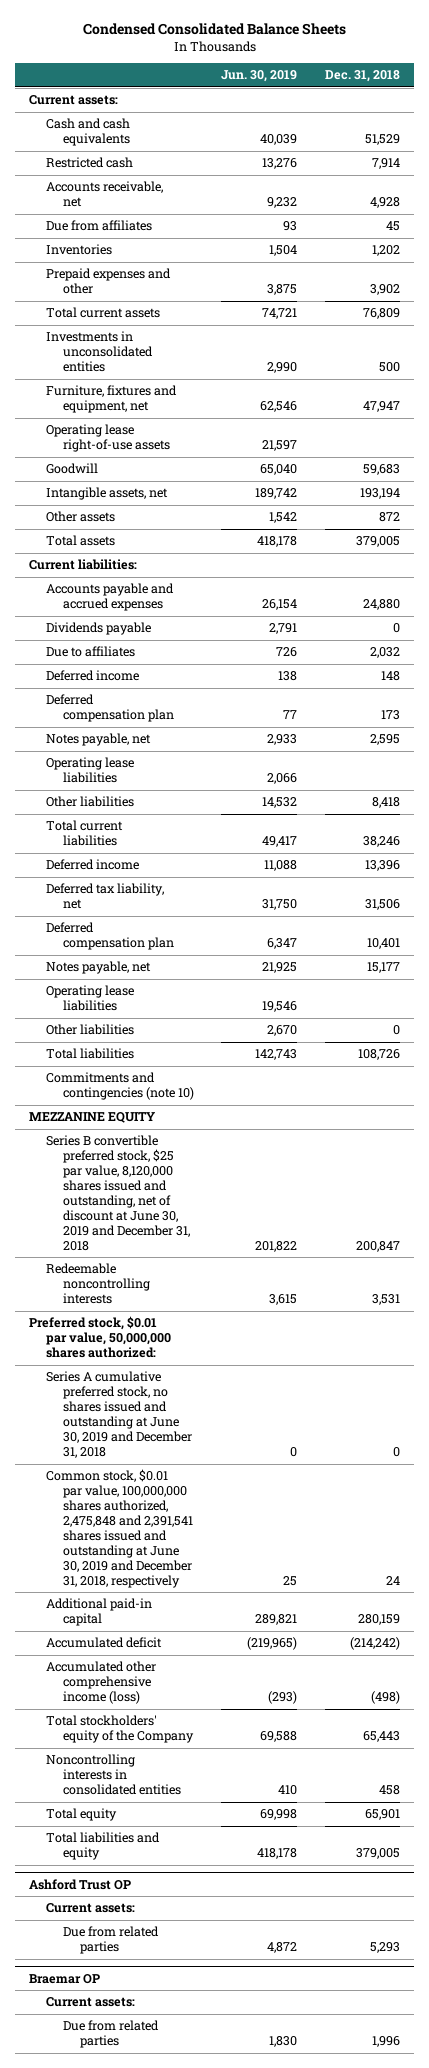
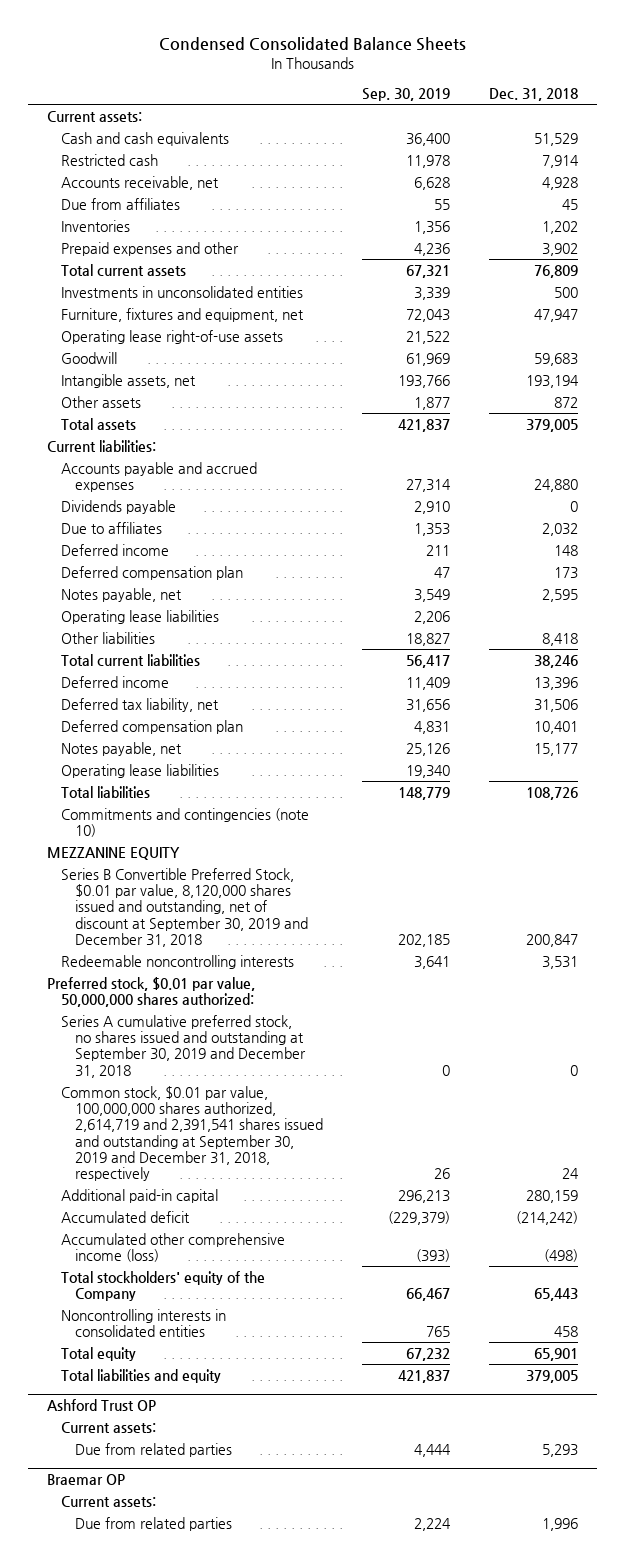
[221,70,298,83] Jun. 30, 2019 -> none
none -> [361,87,450,101] Sep. 30, 2019
[45,1024,134,1036] Other liabilities -> none
[45,1135,190,1251] Series B convertible preferred stock, $25 par value, 8,120,000 shares issued and outstanding, net of discount at June 30, 2019 and December 31, 2018 -> [61,867,309,947] Series B Convertible Preferred Stock, $0.01 par value, 8,120,000 shares issued and outstanding, net of discount at September 30, 2019 and December 31, 2018
[45,1371,192,1458] Series A cumulative preferred stock, no shares issued and outstanding at June 30, 2019 and December 31, 2018 -> [61,1014,307,1078] Series A cumulative preferred stock, no shares issued and outstanding at September 30, 2019 and December 31, 2018
[45,1469,193,1588] Common stock, $0.01 par value, 100,000,000 shares authorized, 2,475,848 and 2,391,541 shares issued and outstanding at June 30, 2019 and December 31, 2018, respectively -> [61,1085,324,1181] Common stock, $0.01 par value, 100,000,000 shares authorized, 2,614,719 and 2,391,541 shares issued and outstanding at September 30, 2019 and December 31, 2018, respectively

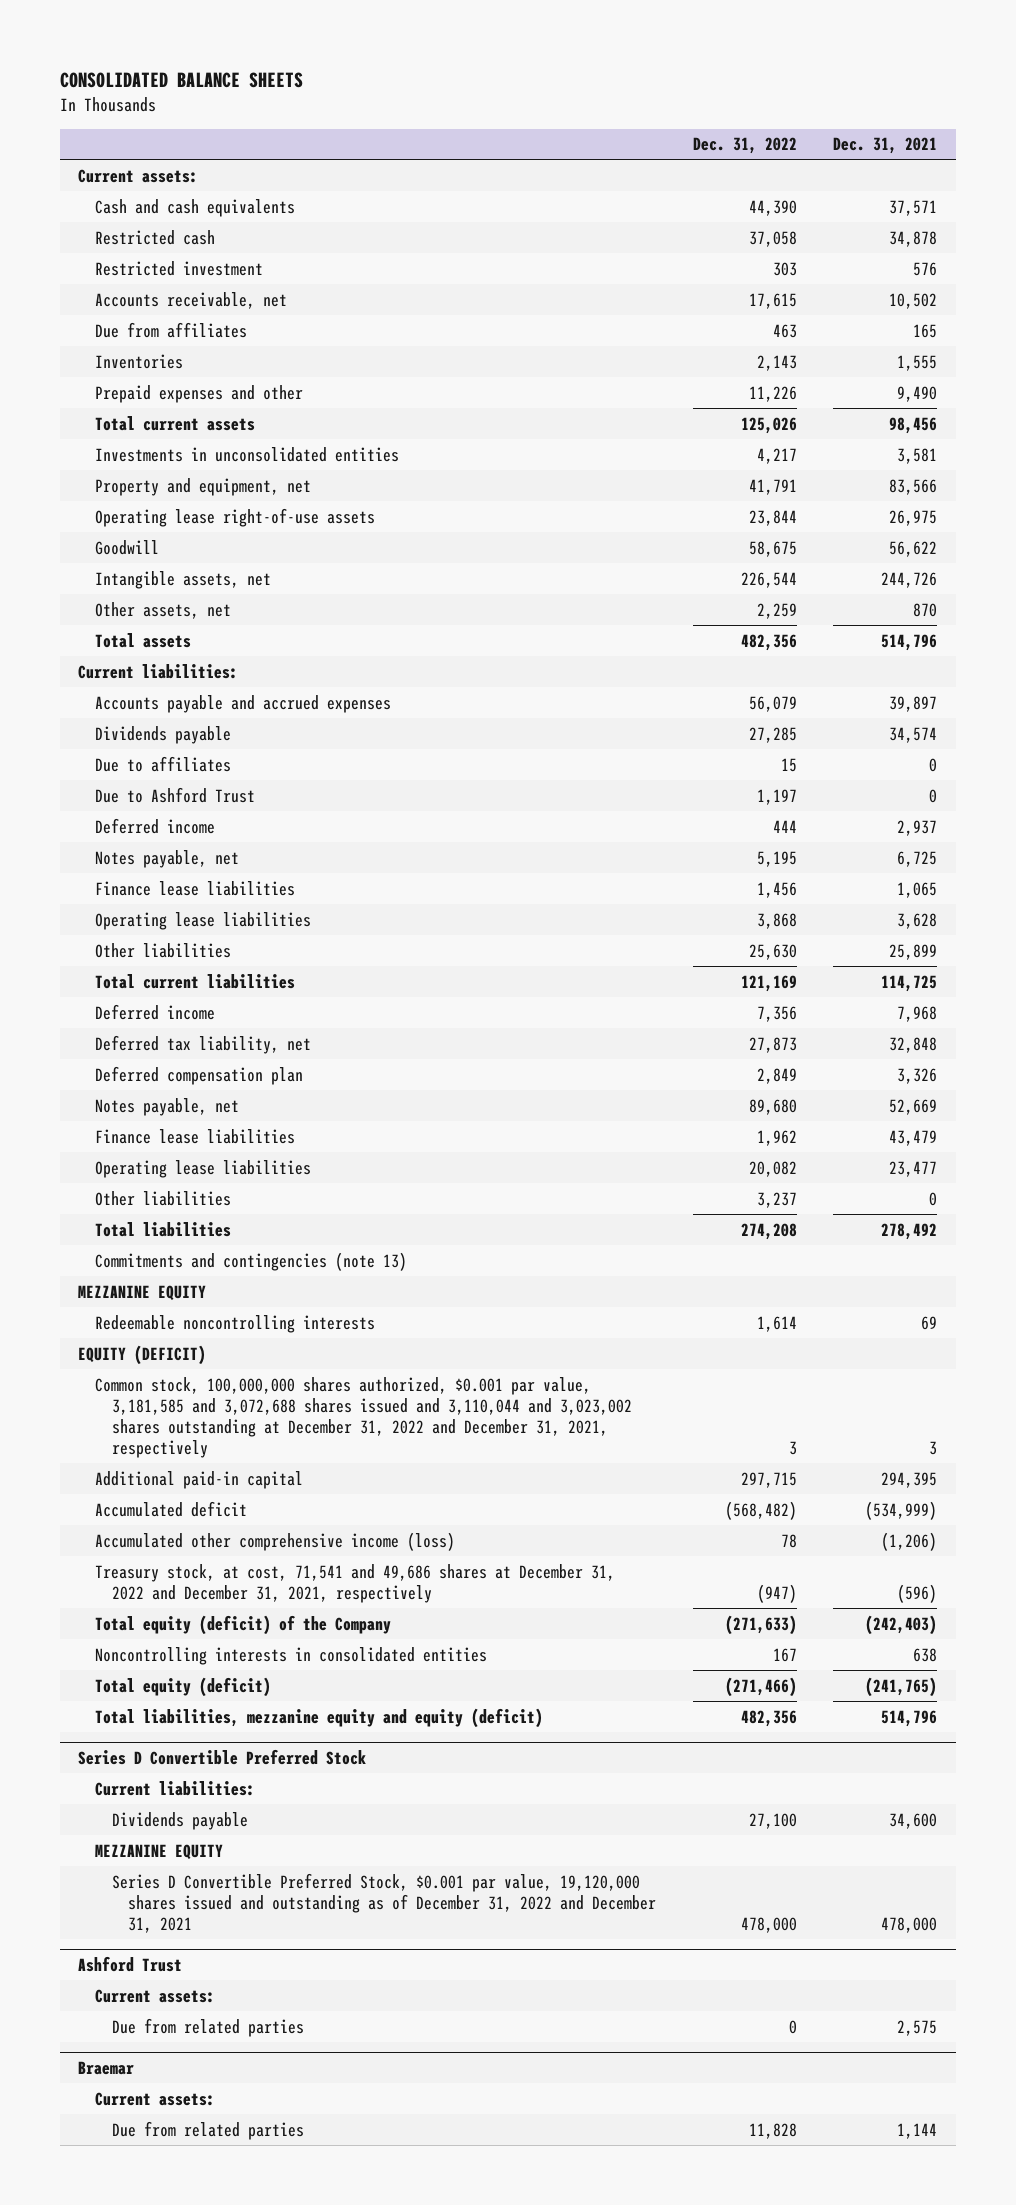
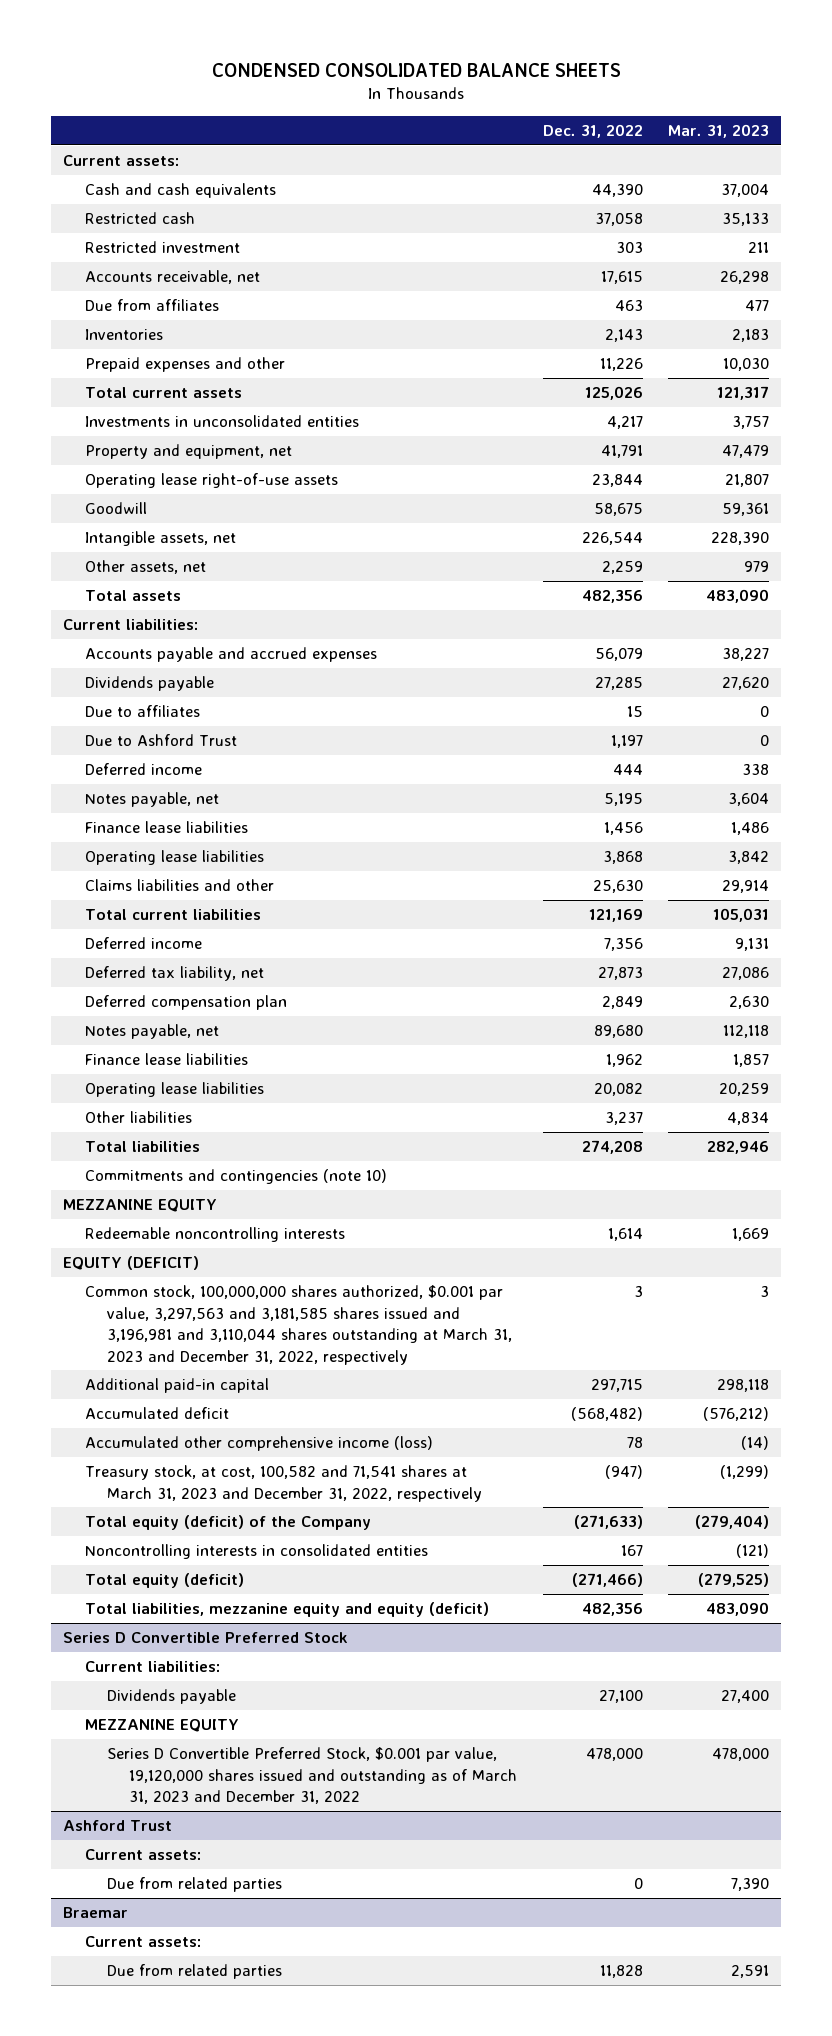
[59,72,303,89] CONSOLIDATED BALANCE SHEETS -> [212,62,622,77] CONDENSED CONSOLIDATED BALANCE SHEETS
[833,137,938,155] Dec. 31, 2021 -> none
none -> [667,124,769,139] Mar. 31, 2023
[94,942,231,958] Other liabilities -> [85,878,275,891] Claims liabilities and other
[94,1251,407,1271] Commitments and contingencies (note 13) -> [85,1168,388,1184] Commitments and contingencies (note 10)
[94,1376,632,1458] Common stock, 100,000,000 shares authorized, $0.001 par value, 3,181,585 and 3,072,688 shares issued and 3,110,044 and 3,023,002 shares outstanding at December 31, 2022 and December 31, 2021, respectively -> [85,1284,513,1365] Common stock, 100,000,000 shares authorized, $0.001 par value, 3,297,563 and 3,181,585 shares issued and 3,196,981 and 3,110,044 shares outstanding at March 31, 2023 and December 31, 2022, respectively
[94,1563,615,1603] Treasury stock, at cost, 71,541 and 49,686 shares at December 31, 2022 and December 31, 2021, respectively -> [85,1464,483,1502] Treasury stock, at cost, 100,582 and 71,541 shares at March 31, 2023 and December 31, 2022, respectively
[111,1872,657,1933] Series D Convertible Preferred Stock, $0.001 par value, 19,120,000 shares issued and outstanding as of December 31, 2022 and December 31, 2021 -> [107,1746,518,1805] Series D Convertible Preferred Stock, $0.001 par value, 19,120,000 shares issued and outstanding as of March 31, 2023 and December 31, 2022

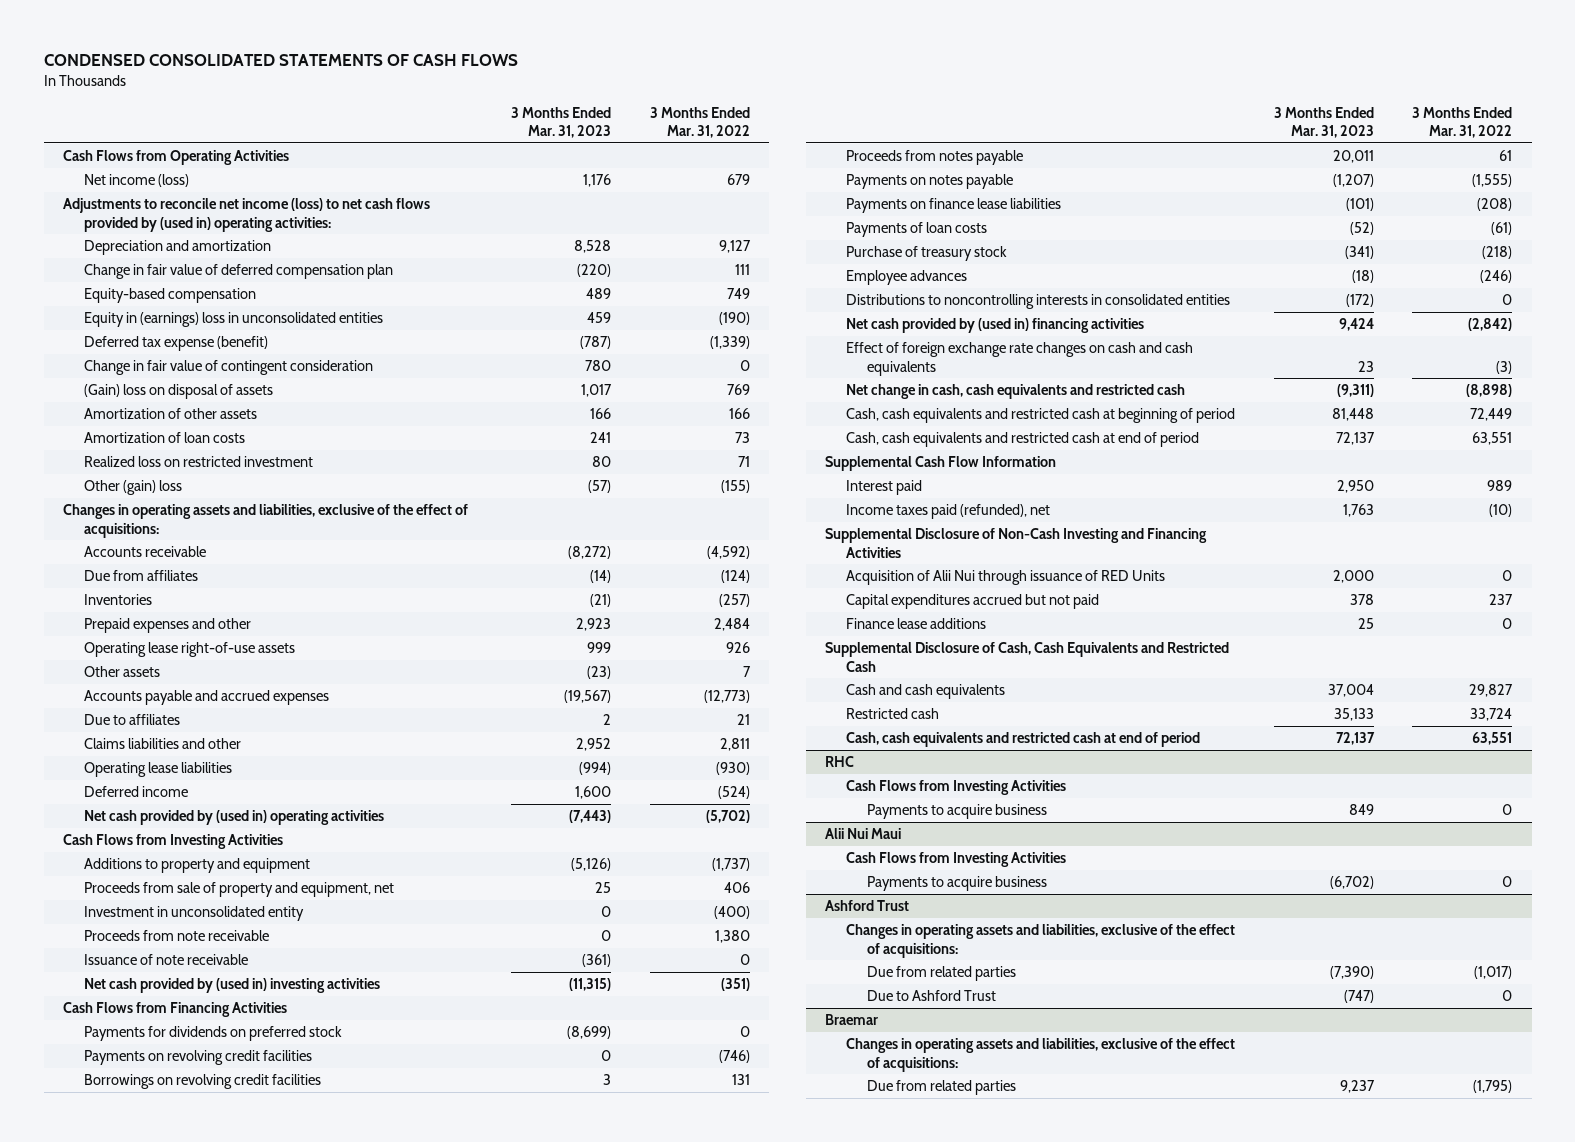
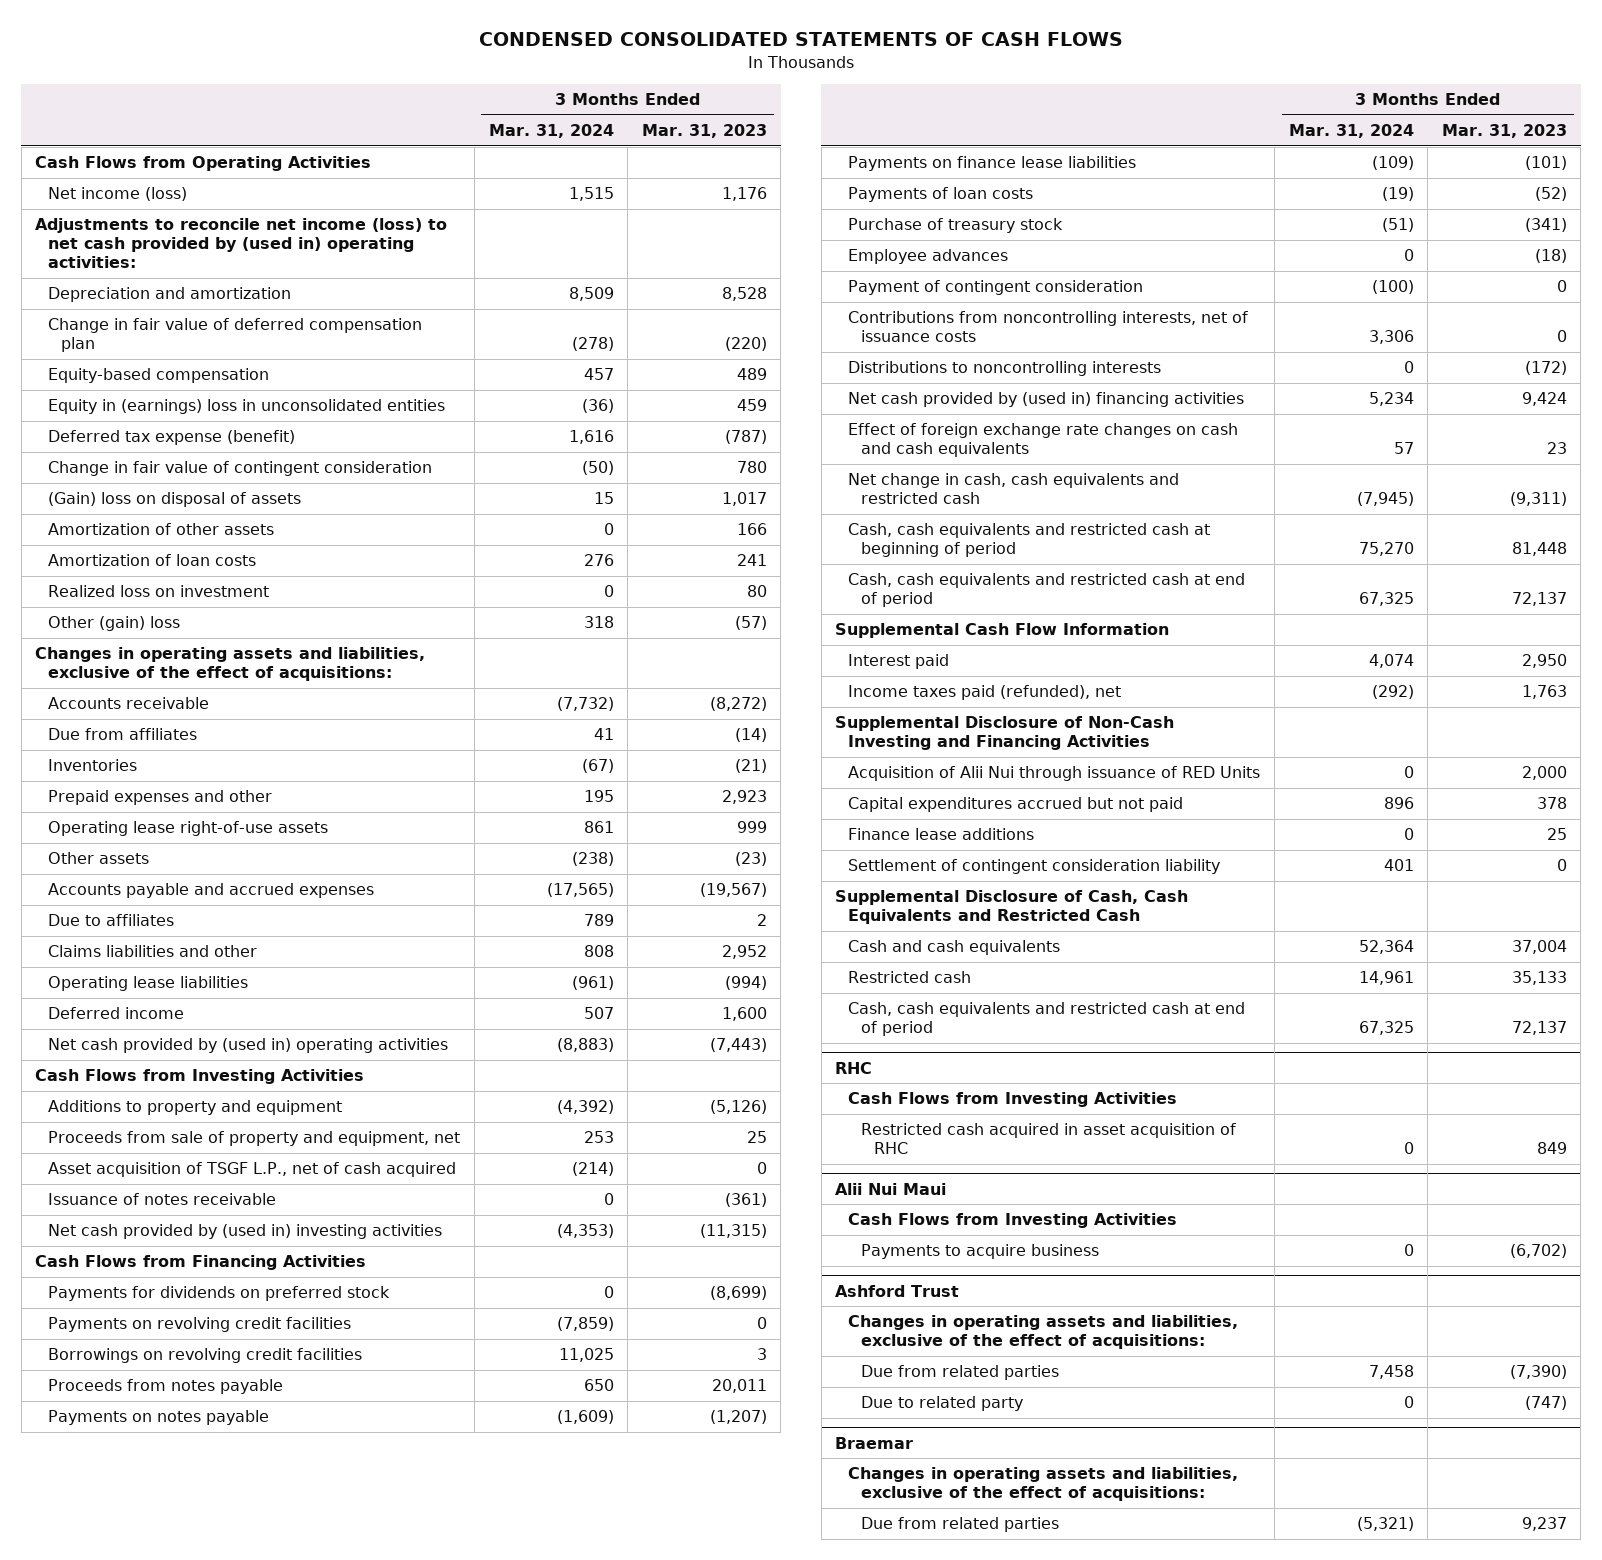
[650,106,751,139] 3 Months Ended Mar. 31, 2022 -> none
none -> [488,124,614,139] Mar. 31, 2024
[62,197,430,232] Adjustments to reconcile net income (loss) to net cash flows provided by (used in) operating activities: -> [35,218,448,269] Adjustments to reconcile net income (loss) to net cash provided by (used in) operating activities:
[83,455,313,467] Realized loss on restricted investment -> [48,585,270,598] Realized loss on investment
[83,905,304,921] Investment in unconsolidated entity -> none
[83,929,269,941] Proceeds from note receivable -> none
none -> [48,1162,457,1178] Asset acquisition of TSGF L.P., net of cash acquired
[83,953,248,965] Issuance of note receivable -> [48,1193,277,1206] Issuance of notes receivable
none -> [848,280,1144,296] Payment of contingent consideration
none -> [848,311,1249,343] Contributions from noncontrolling interests, net of issuance costs
[846,293,1231,309] Distributions to noncontrolling interests in consolidated entities -> [848,361,1162,377] Distributions to noncontrolling interests
none -> [848,859,1221,875] Settlement of contingent consideration liability
[867,803,1048,819] Payments to acquire business -> [861,1123,1237,1155] Restricted cash acquired in asset acquisition of RHC
[867,989,997,1001] Due to Ashford Trust -> [861,1396,1024,1412] Due to related party

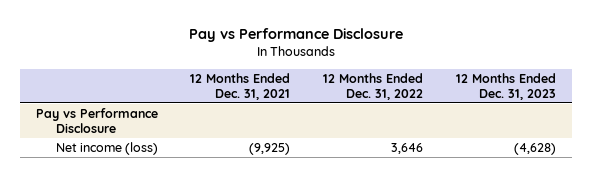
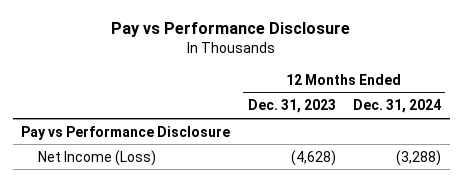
[190,72,291,100] 12 Months Ended Dec. 31, 2021 -> none
[323,72,424,100] 12 Months Ended Dec. 31, 2022 -> none
none -> [353,99,442,114] Dec. 31, 2024
[55,141,158,155] Net income (loss) -> [37,149,156,166] Net Income (Loss)

